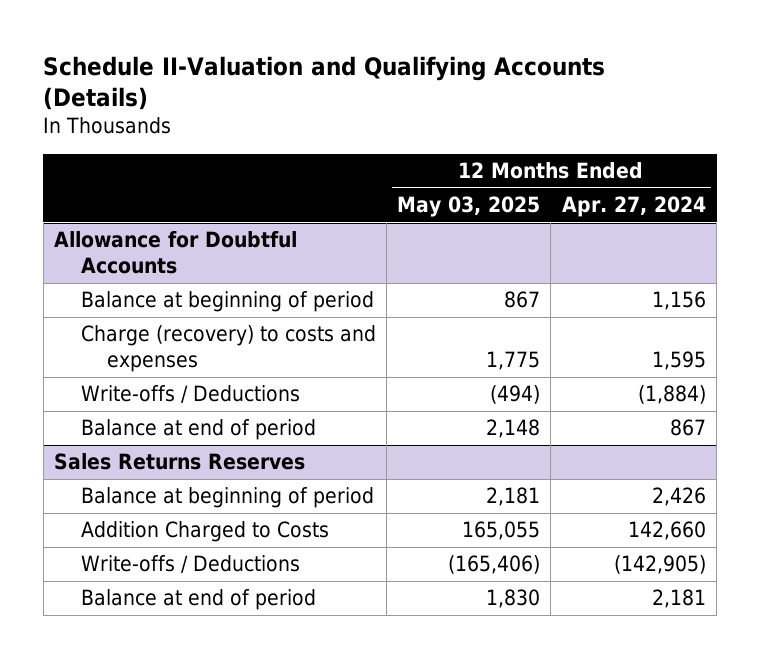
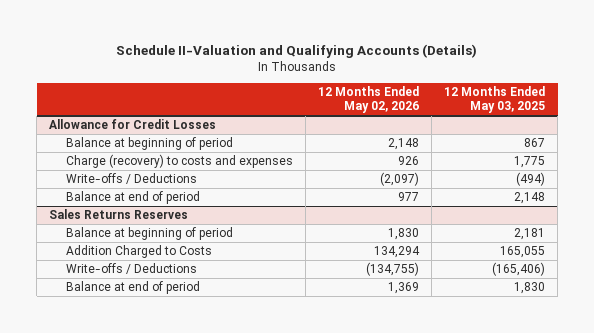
[561,196,706,218] Apr. 27, 2024 -> none
none -> [318,85,420,114] 12 Months Ended May 02, 2026
[53,231,297,274] Allowance for Doubtful Accounts -> [49,119,217,130] Allowance for Credit Losses

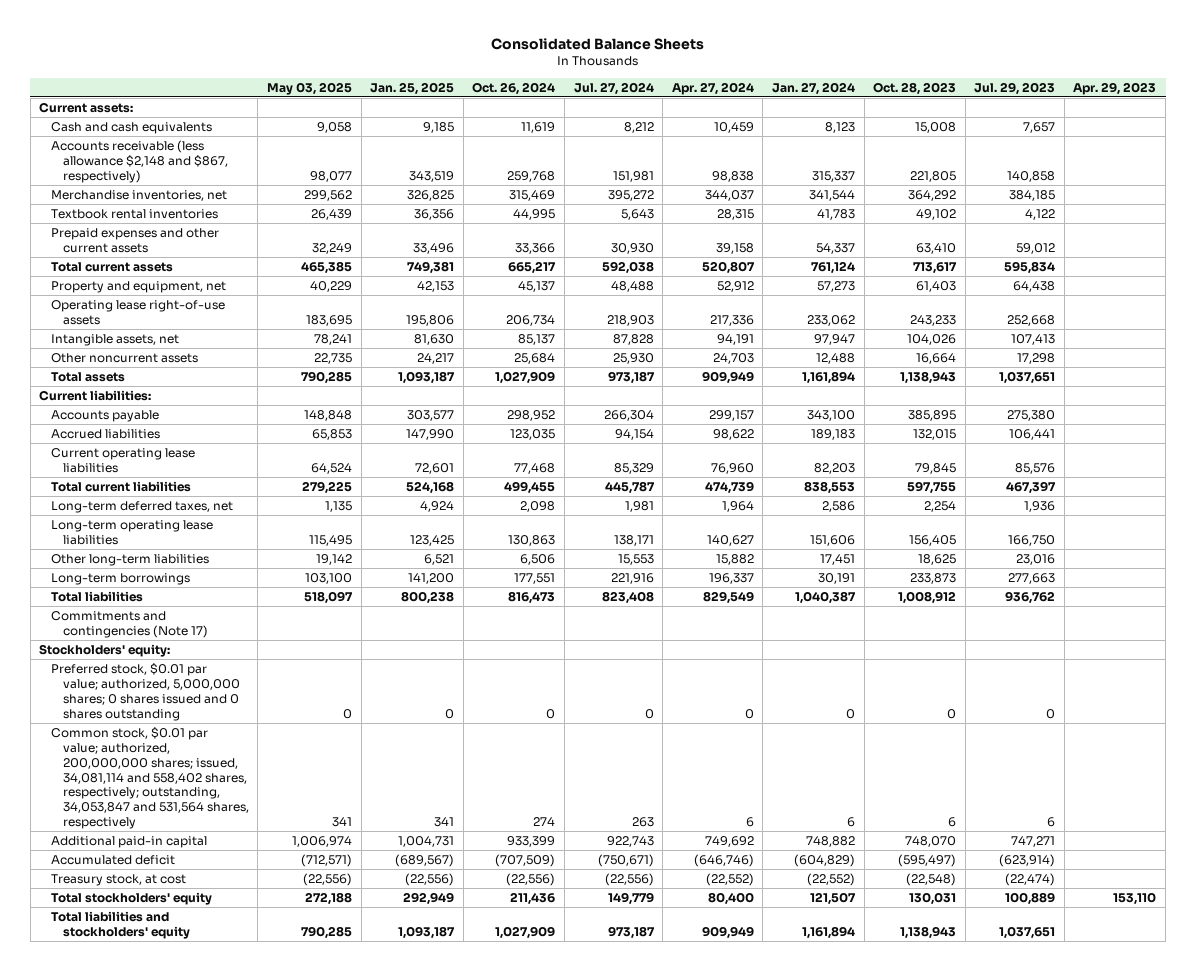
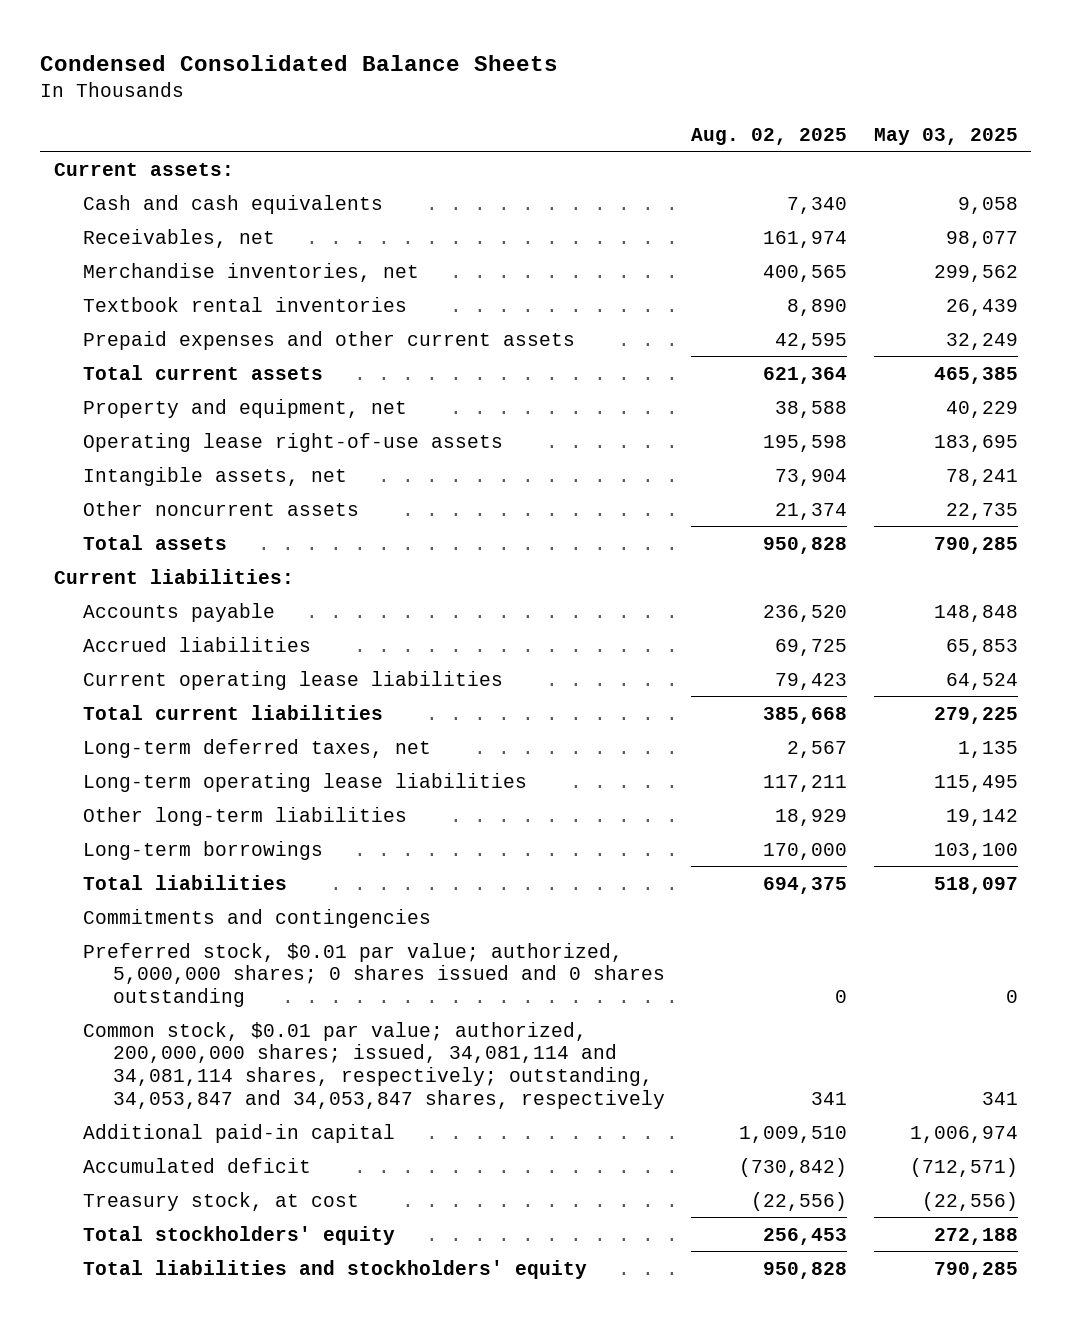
[490,38,704,51] Consolidated Balance Sheets -> [40,54,559,71] Condensed Consolidated Balance Sheets
[370,81,455,95] Jan. 25, 2025 -> none
[472,81,556,95] Oct. 26, 2024 -> none
[573,81,654,95] Jul. 27, 2024 -> none
[671,81,754,95] Apr. 27, 2024 -> none
[771,81,855,95] Jan. 27, 2024 -> none
[873,81,957,95] Oct. 28, 2023 -> none
[974,81,1056,95] Jul. 29, 2023 -> none
[1073,81,1157,95] Apr. 29, 2023 -> none
none -> [691,127,848,145] Aug. 02, 2025
[51,140,228,183] Accounts receivable (less allowance $2,148 and $867, respectively) -> [83,228,276,248] Receivables, net
[39,644,171,658] Stockholders' equity: -> none
[51,611,208,638] Commitments and contingencies (Note 17) -> [83,908,432,928] Commitments and contingencies
[51,727,249,830] Common stock, $0.01 par value; authorized, 200,000,000 shares; issued, 34,081,114 and 558,402 shares, respectively; outstanding, 34,053,847 and 531,564 shares, respectively -> [83,1021,666,1109] Common stock, $0.01 par value; authorized, 200,000,000 shares; issued, 34,081,114 and 34,081,114 shares, respectively; outstanding, 34,053,847 and 34,053,847 shares, respectively

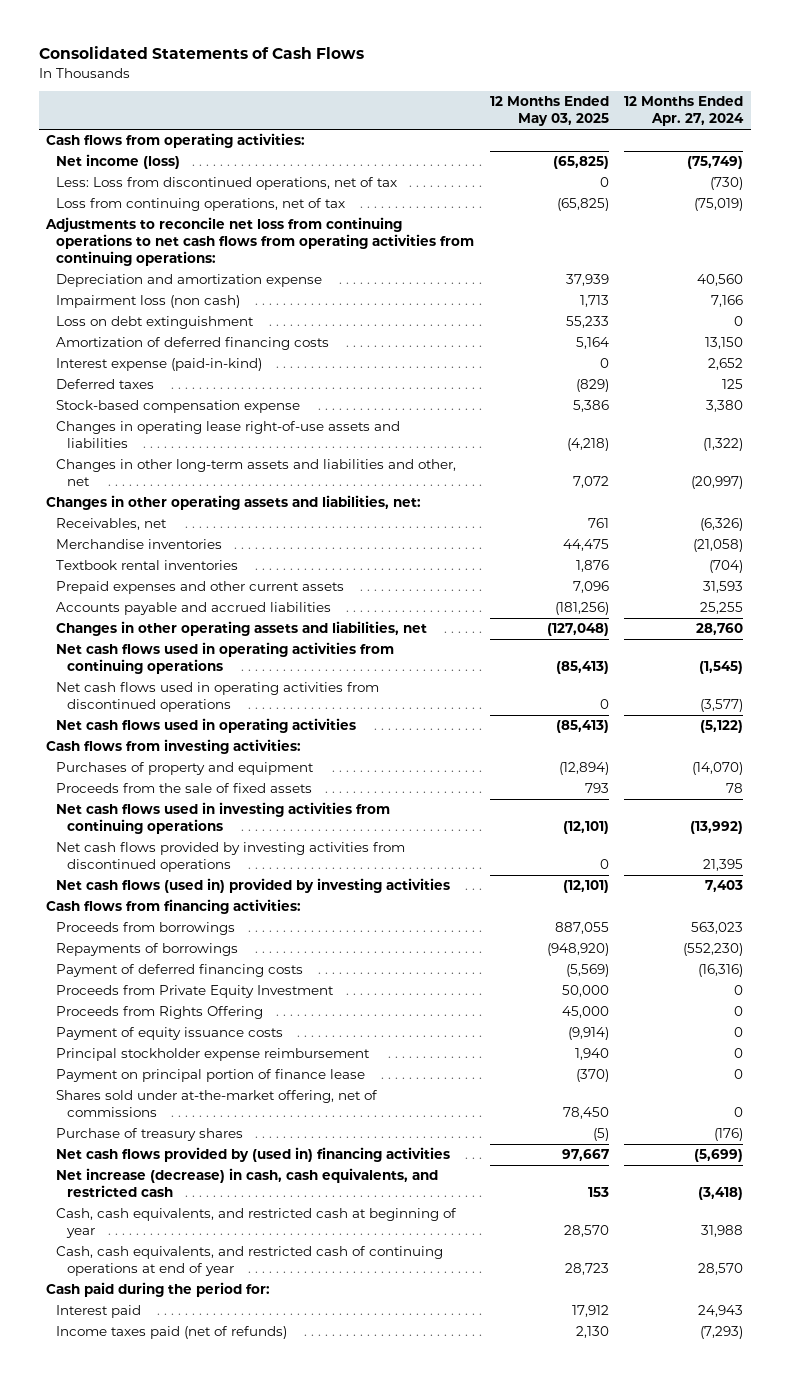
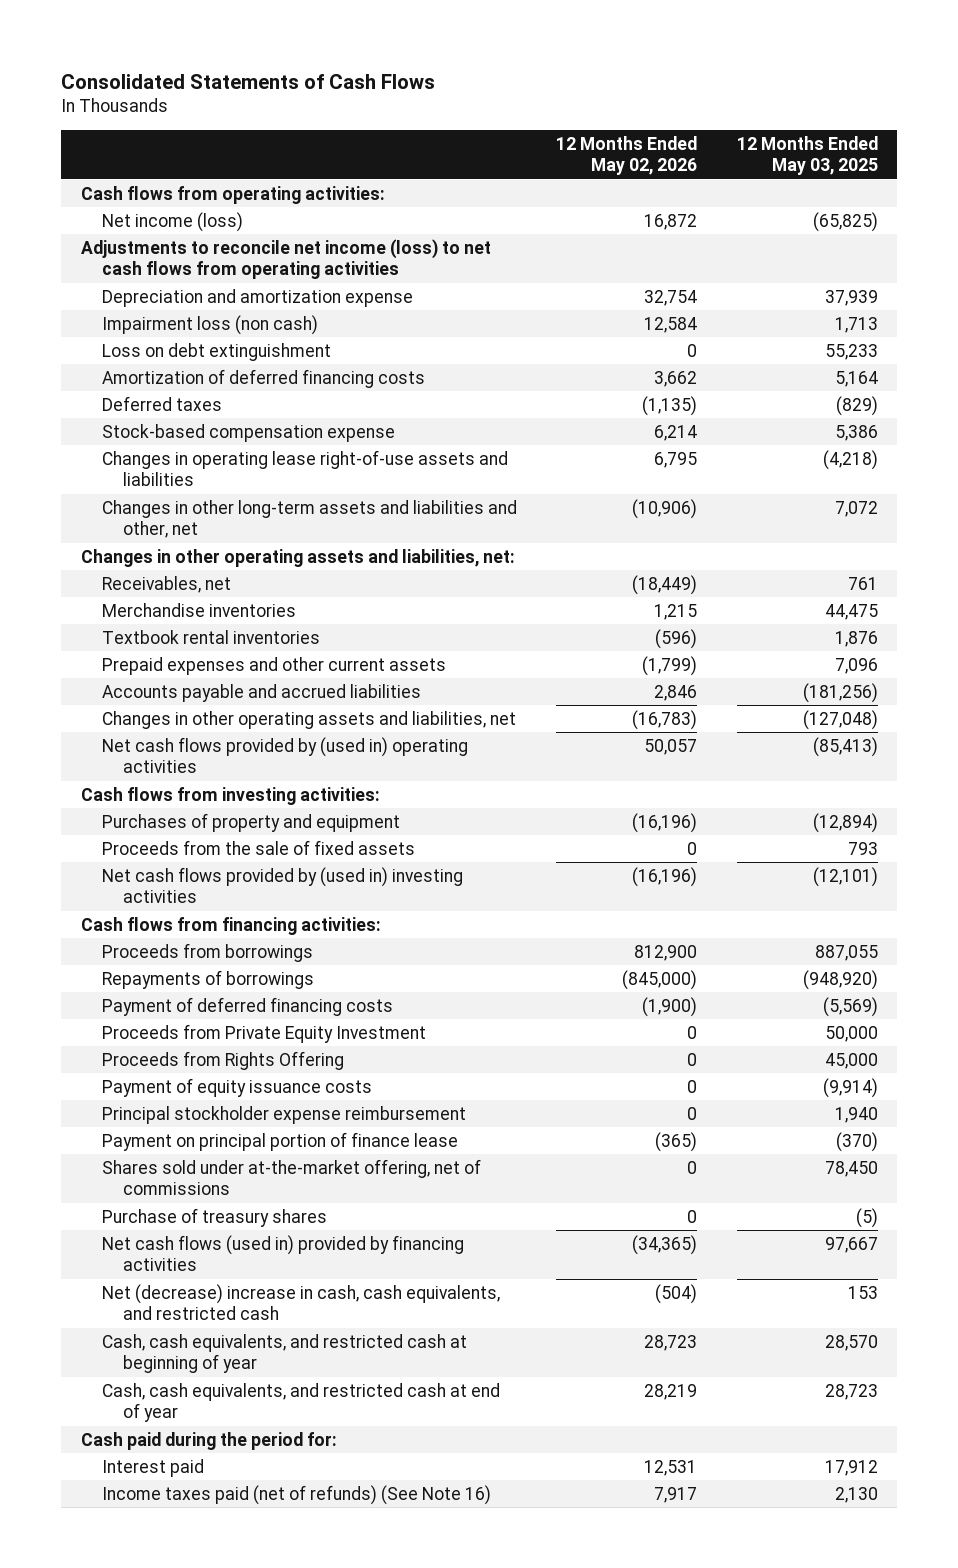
[624,96,745,127] 12 Months Ended Apr. 27, 2024 -> none
none -> [556,135,698,176] 12 Months Ended May 02, 2026
[56,177,398,191] Less: Loss from discontinued operations, net of tax -> none
[56,198,346,212] Loss from continuing operations, net of tax -> none
[45,217,475,267] Adjustments to reconcile net loss from continuing operations to net cash flows from operating activities from continuing operations: -> [80,238,491,280] Adjustments to reconcile net income (loss) to net cash flows from operating activities
[56,358,263,372] Interest expense (paid-in-kind) -> none
[56,642,395,675] Net cash flows used in operating activities from continuing operations -> none
[56,682,380,713] Net cash flows used in operating activities from discontinued operations -> none
[56,718,357,734] Net cash flows used in operating activities -> [102,736,469,774] Net cash flows provided by (used in) operating activities
[56,802,391,835] Net cash flows used in investing activities from continuing operations -> none
[56,842,406,873] Net cash flows provided by investing activities from discontinued operations -> none
[56,878,451,894] Net cash flows (used in) provided by investing activities -> [102,866,464,904] Net cash flows provided by (used in) investing activities
[56,1147,451,1163] Net cash flows provided by (used in) financing activities -> [102,1234,465,1272] Net cash flows (used in) provided by financing activities
[56,1168,439,1198] Net increase (decrease) in cash, cash equivalents, and restricted cash -> [102,1283,501,1321] Net (decrease) increase in cash, cash equivalents, and restricted cash
[56,1246,444,1277] Cash, cash equivalents, and restricted cash of continuing operations at end of year -> [102,1382,501,1423] Cash, cash equivalents, and restricted cash at end of year
[56,1326,288,1340] Income taxes paid (net of refunds) -> [102,1484,492,1505] Income taxes paid (net of refunds) (See Note 16)

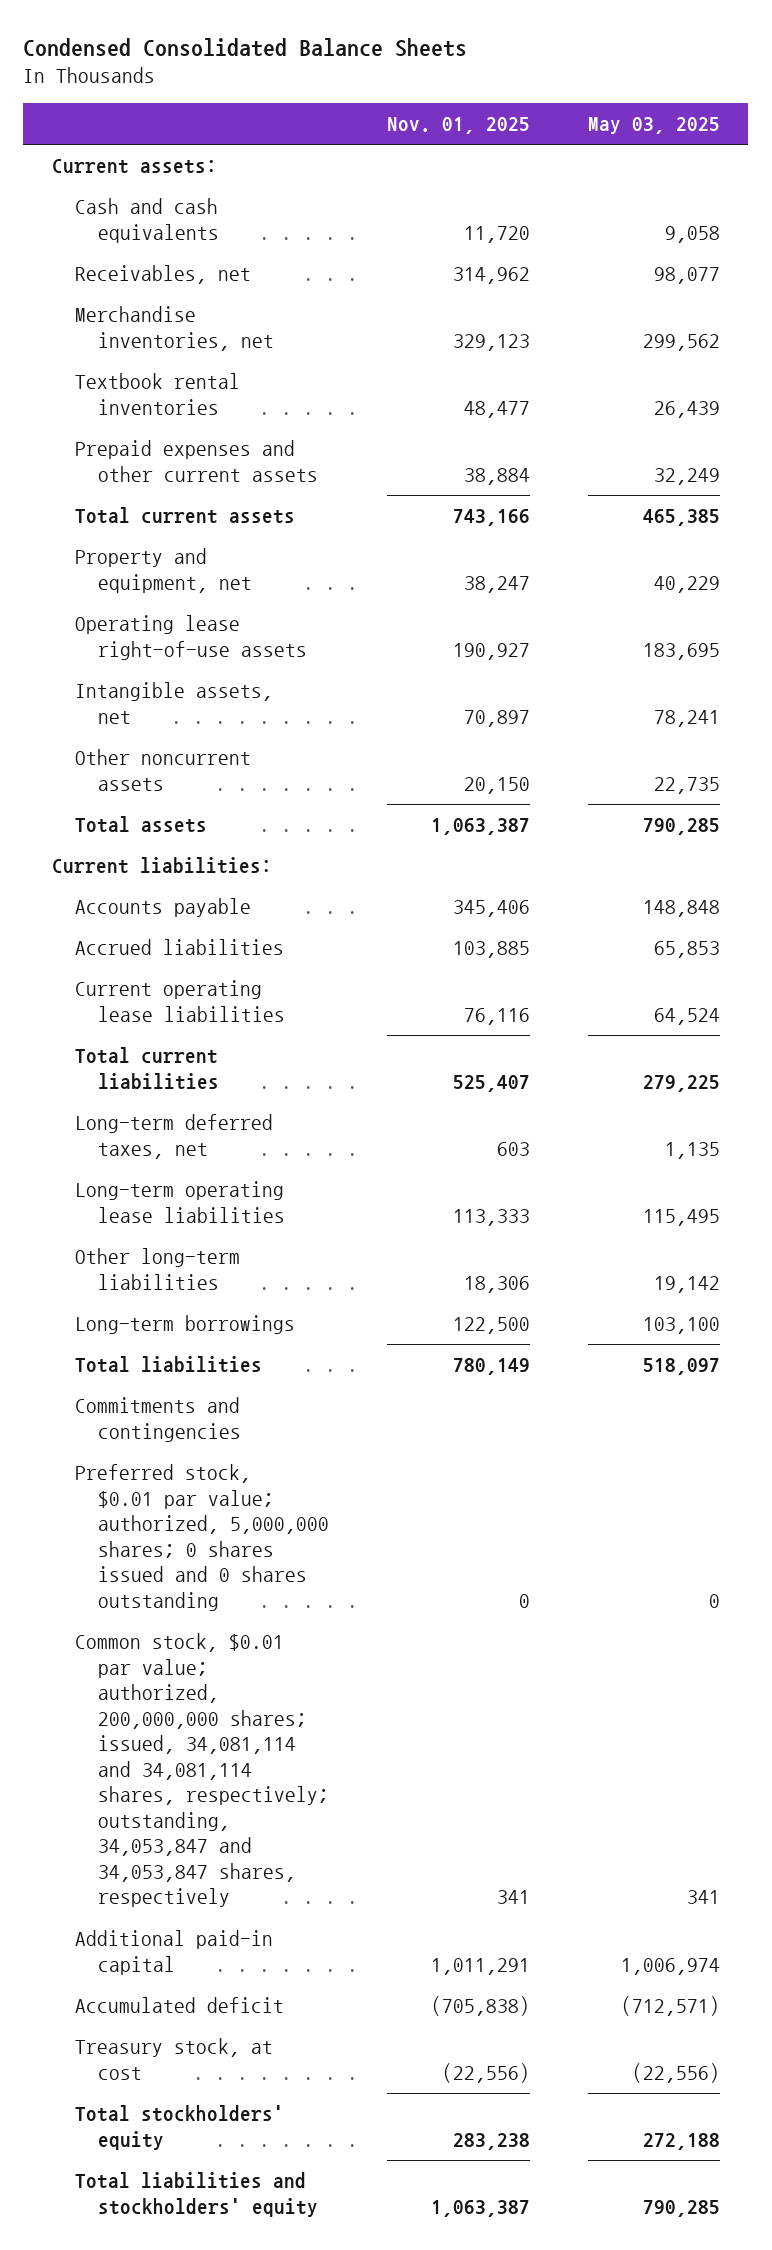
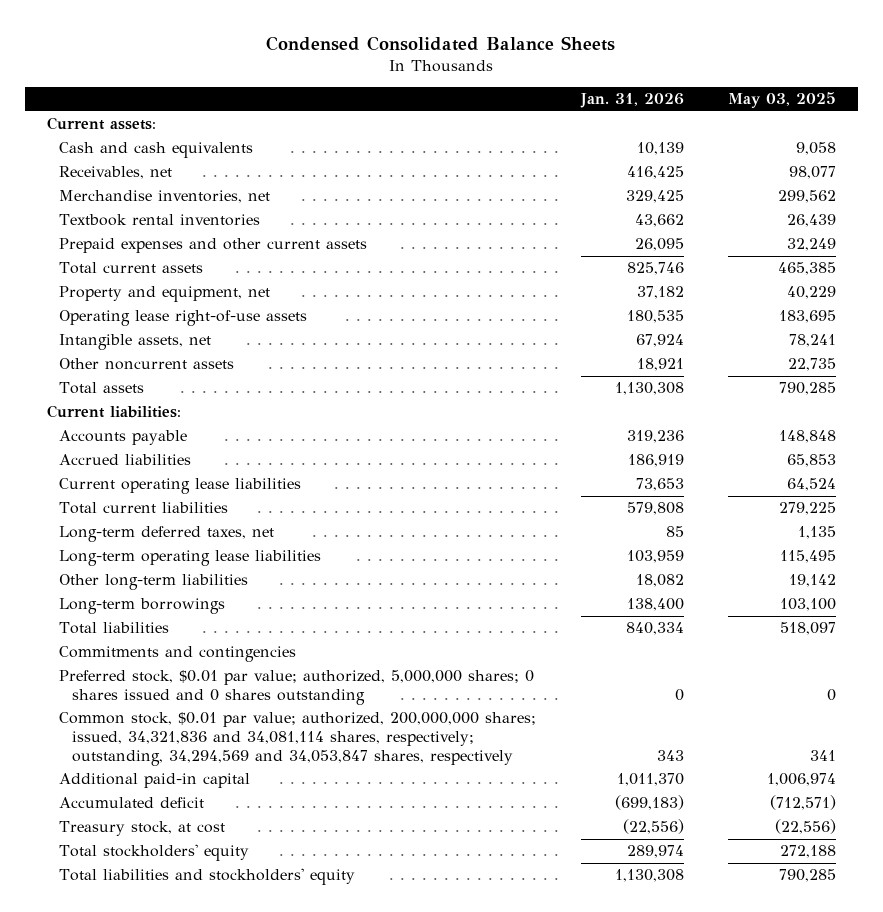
[386,116,530,134] Nov. 01, 2025 -> none
none -> [579,93,684,109] Jan. 31, 2026
[74,1633,329,1908] Common stock, $0.01 par value; authorized, 200,000,000 shares; issued, 34,081,114 and 34,081,114 shares, respectively; outstanding, 34,053,847 and 34,053,847 shares, respectively -> [59,712,537,766] Common stock, $0.01 par value; authorized, 200,000,000 shares; issued, 34,321,836 and 34,081,114 shares, respectively; outstanding, 34,294,569 and 34,053,847 shares, respectively

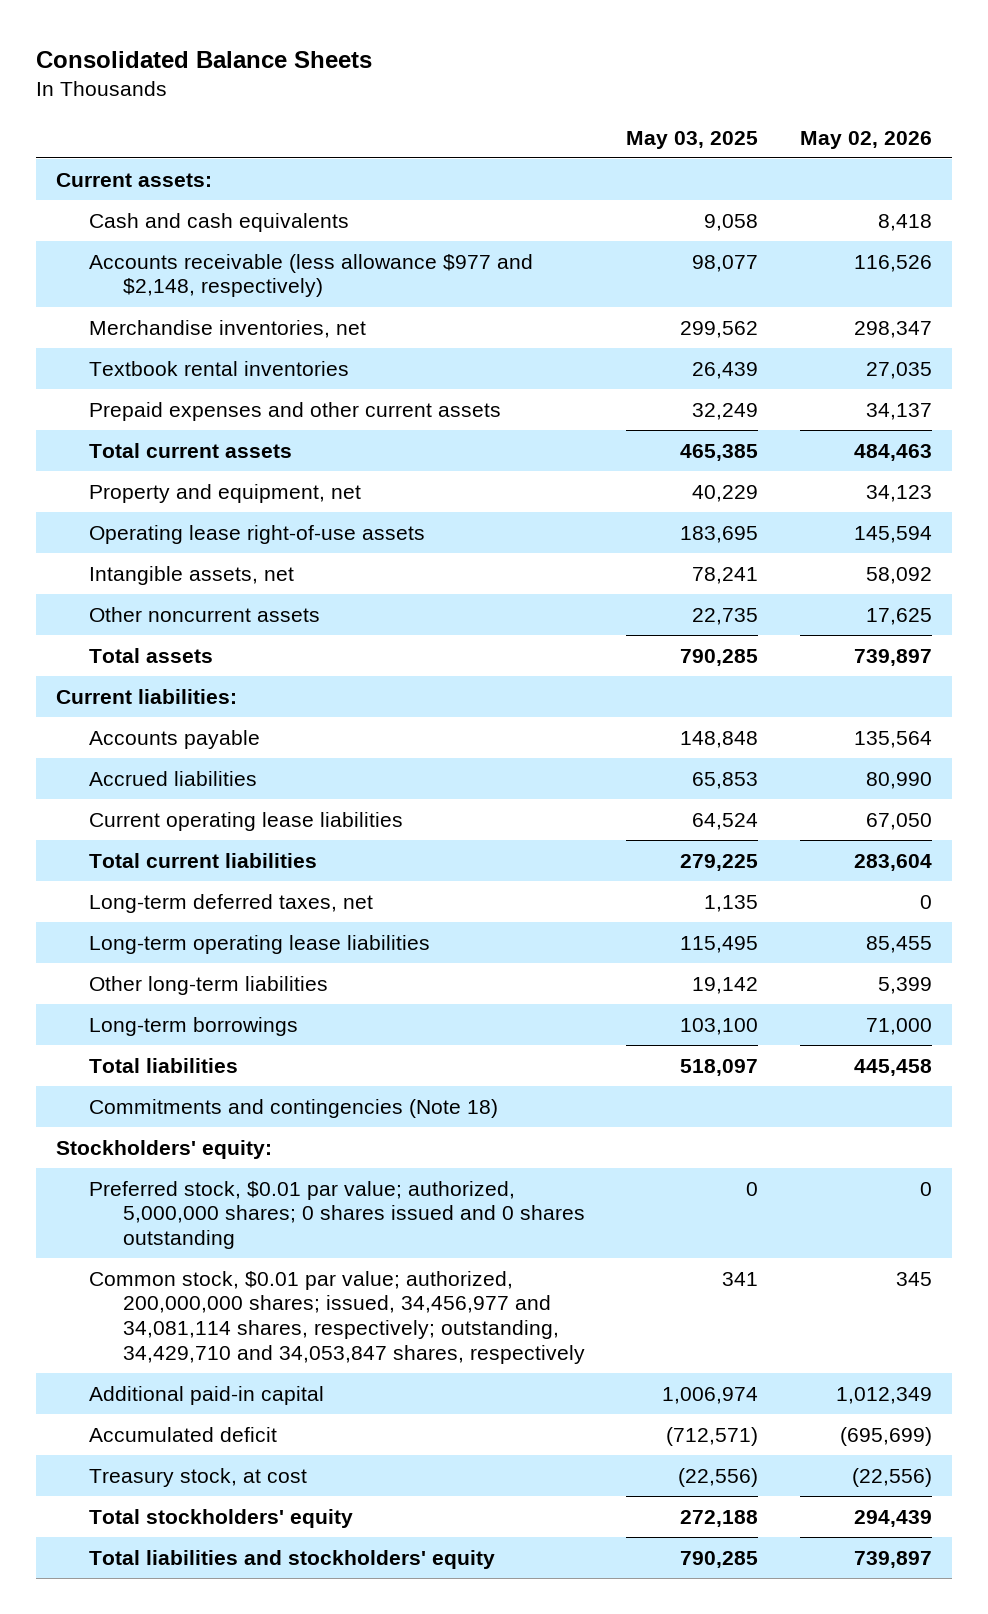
[266,35,616,51] Condensed Consolidated Balance Sheets -> [35,50,372,68] Consolidated Balance Sheets
[579,93,684,109] Jan. 31, 2026 -> none
none -> [799,130,932,149] May 02, 2026
[59,166,173,180] Receivables, net -> [89,253,534,298] Accounts receivable (less allowance $977 and $2,148, respectively)
[59,646,297,663] Commitments and contingencies -> [89,1098,499,1118] Commitments and contingencies (Note 18)
none -> [56,1139,273,1159] Stockholders' equity:
[59,712,537,766] Common stock, $0.01 par value; authorized, 200,000,000 shares; issued, 34,321,836 and 34,081,114 shares, respectively; outstanding, 34,294,569 and 34,053,847 shares, respectively -> [89,1270,585,1364] Common stock, $0.01 par value; authorized, 200,000,000 shares; issued, 34,456,977 and 34,081,114 shares, respectively; outstanding, 34,429,710 and 34,053,847 shares, respectively

